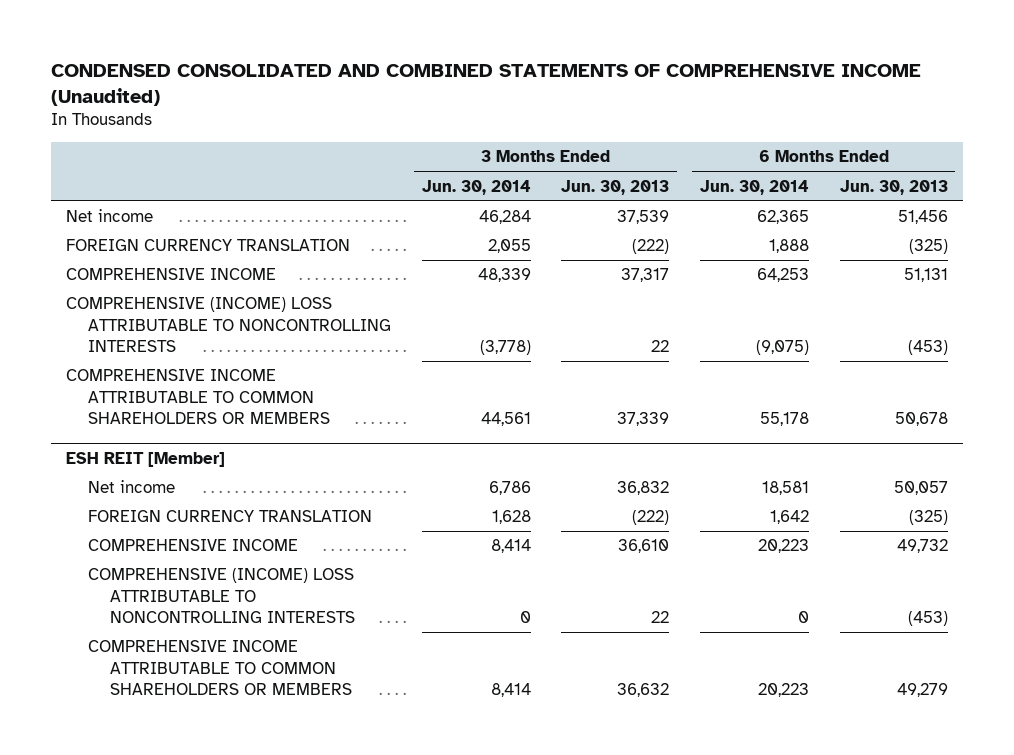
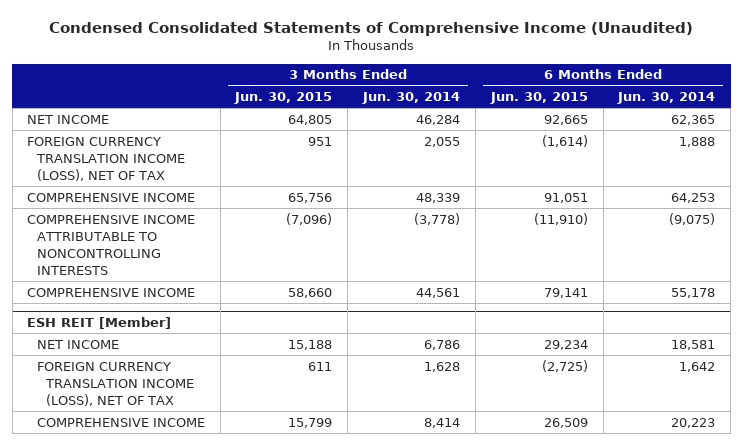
[50,63,921,106] CONDENSED CONSOLIDATED AND COMBINED STATEMENTS OF COMPREHENSIVE INCOME (Unaudited) -> [49,21,694,36] Condensed Consolidated Statements of Comprehensive Income (Unaudited)
[561,179,670,195] Jun. 30, 2013 -> none
[839,179,948,195] Jun. 30, 2013 -> none
none -> [234,92,333,105] Jun. 30, 2015
none -> [489,92,588,105] Jun. 30, 2015
[65,209,153,223] Net income -> [27,114,110,124] NET INCOME
[65,239,350,252] FOREIGN CURRENCY TRANSLATION -> [27,136,185,181] FOREIGN CURRENCY TRANSLATION INCOME (LOSS), NET OF TAX
[65,297,392,353] COMPREHENSIVE (INCOME) LOSS ATTRIBUTABLE TO NONCONTROLLING INTERESTS -> [27,214,196,275] COMPREHENSIVE INCOME ATTRIBUTABLE TO NONCONTROLLING INTERESTS
[65,369,331,425] COMPREHENSIVE INCOME ATTRIBUTABLE TO COMMON SHAREHOLDERS OR MEMBERS -> [27,287,196,297] COMPREHENSIVE INCOME
[88,480,176,494] Net income -> [36,339,119,349] NET INCOME
[88,510,373,523] FOREIGN CURRENCY TRANSLATION -> [36,361,194,406] FOREIGN CURRENCY TRANSLATION INCOME (LOSS), NET OF TAX
[88,568,356,624] COMPREHENSIVE (INCOME) LOSS ATTRIBUTABLE TO NONCONTROLLING INTERESTS -> none
[88,640,353,696] COMPREHENSIVE INCOME ATTRIBUTABLE TO COMMON SHAREHOLDERS OR MEMBERS -> none

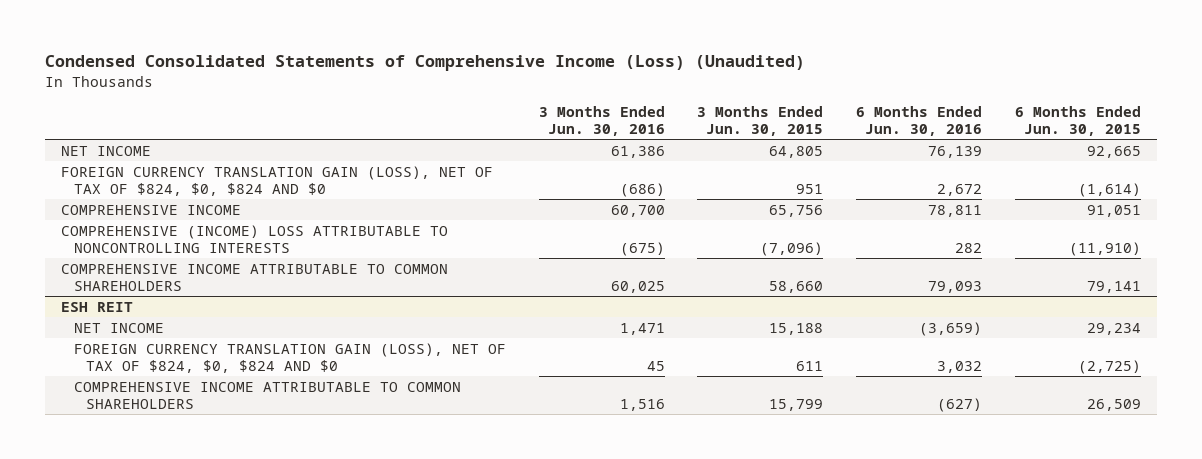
[49,21,694,36] Condensed Consolidated Statements of Comprehensive Income (Unaudited) -> [44,55,805,72] Condensed Consolidated Statements of Comprehensive Income (Loss) (Unaudited)
[362,92,461,105] Jun. 30, 2014 -> none
[617,92,716,105] Jun. 30, 2014 -> none
none -> [538,106,665,136] 3 Months Ended Jun. 30, 2016
none -> [855,106,982,136] 6 Months Ended Jun. 30, 2016
[27,136,185,181] FOREIGN CURRENCY TRANSLATION INCOME (LOSS), NET OF TAX -> [61,165,494,196] FOREIGN CURRENCY TRANSLATION GAIN (LOSS), NET OF TAX OF $824, $0, $824 AND $0
[27,214,196,275] COMPREHENSIVE INCOME ATTRIBUTABLE TO NONCONTROLLING INTERESTS -> [61,224,449,253] COMPREHENSIVE (INCOME) LOSS ATTRIBUTABLE TO NONCONTROLLING INTERESTS
[27,287,196,297] COMPREHENSIVE INCOME -> [61,263,449,291] COMPREHENSIVE INCOME ATTRIBUTABLE TO COMMON SHAREHOLDERS
[27,317,172,330] ESH REIT [Member] -> [61,301,134,312] ESH REIT
[36,361,194,406] FOREIGN CURRENCY TRANSLATION INCOME (LOSS), NET OF TAX -> [73,342,506,373] FOREIGN CURRENCY TRANSLATION GAIN (LOSS), NET OF TAX OF $824, $0, $824 AND $0
[36,417,205,427] COMPREHENSIVE INCOME -> [73,381,461,409] COMPREHENSIVE INCOME ATTRIBUTABLE TO COMMON SHAREHOLDERS

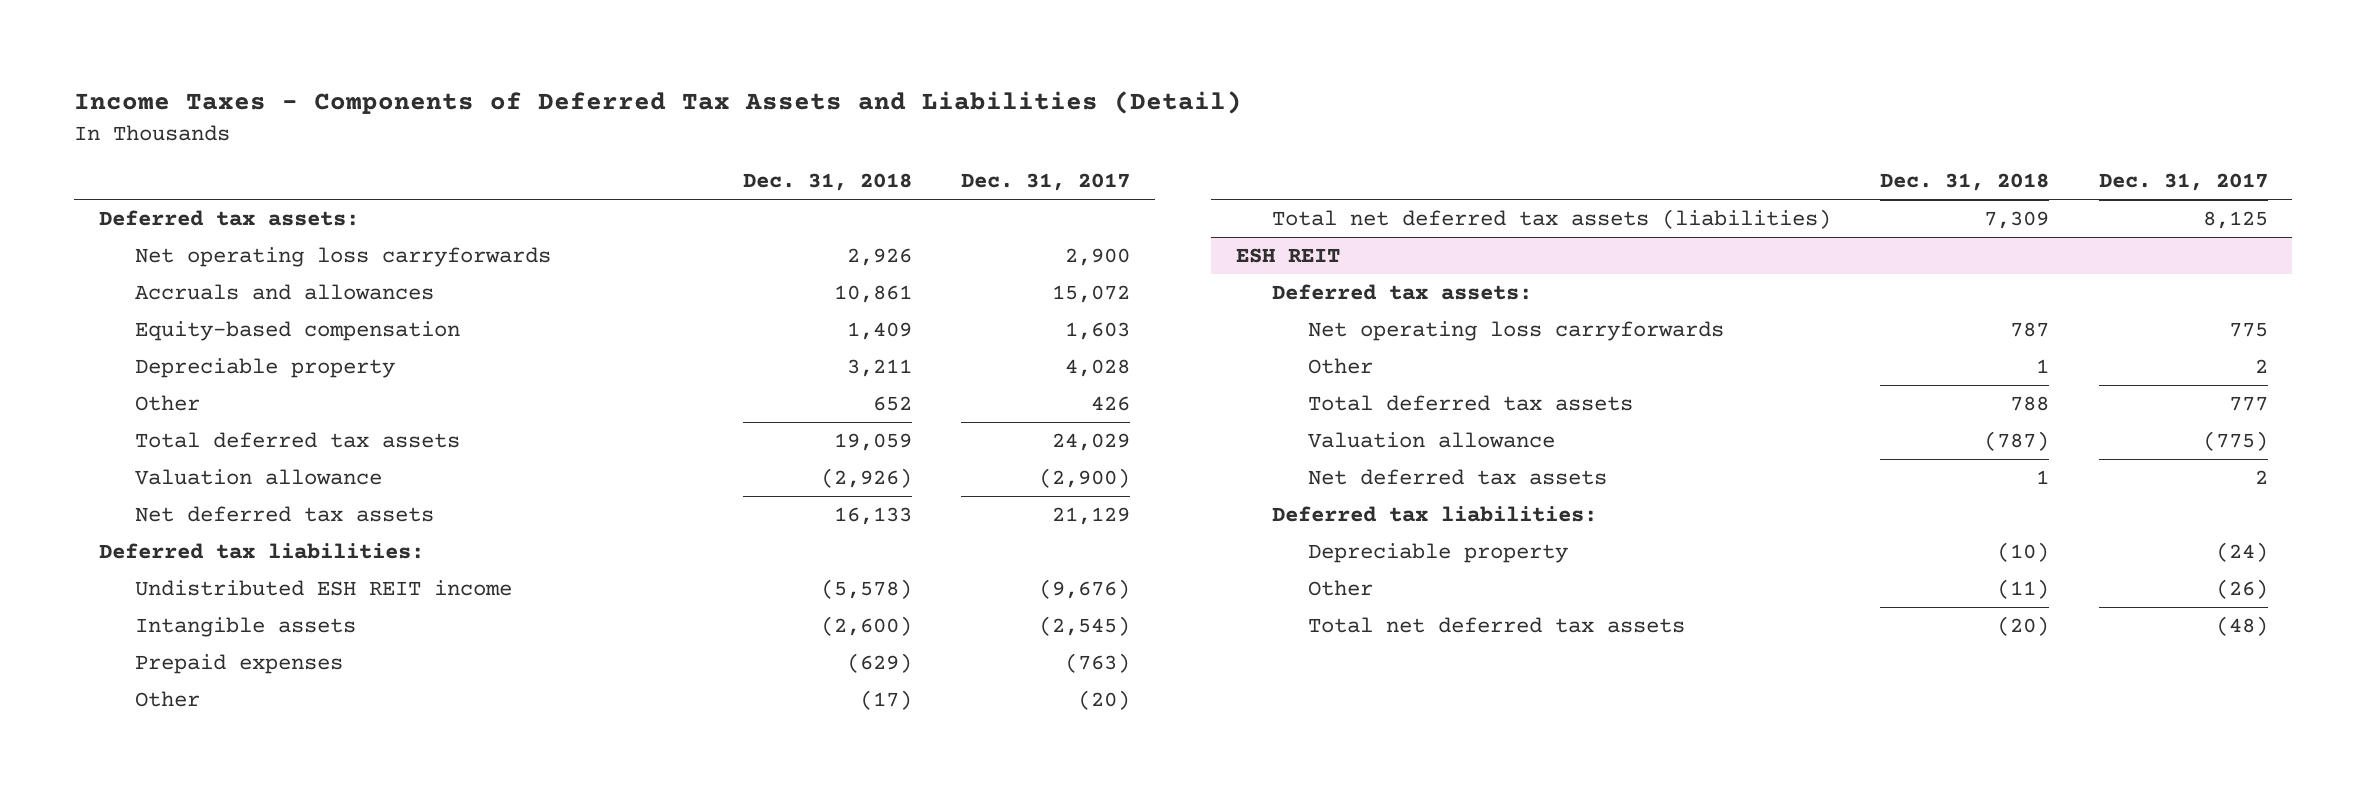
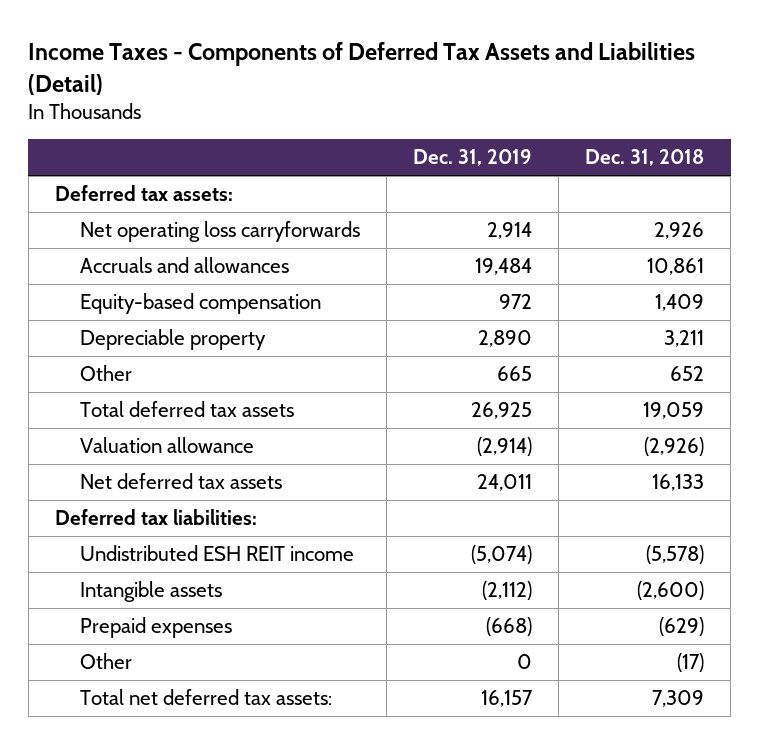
[961,173,1131,192] Dec. 31, 2017 -> none
none -> [413,149,533,167] Dec. 31, 2019
[1236,248,1341,264] ESH REIT -> none
[1271,284,1532,301] Deferred tax assets: -> none
[1307,321,1724,342] Net operating loss carryforwards -> none
[1307,358,1373,375] Other -> none
[1307,395,1633,412] Total deferred tax assets -> none
[1307,432,1555,449] Valuation allowance -> none
[1307,469,1607,486] Net deferred tax assets -> none
[1271,506,1597,523] Deferred tax liabilities: -> none
[1307,543,1568,564] Depreciable property -> none
[1307,580,1373,597] Other -> none
[1307,617,1685,634] Total net deferred tax assets -> none
[1271,209,1831,230] Total net deferred tax assets (liabilities) -> [79,688,332,705] Total net deferred tax assets:

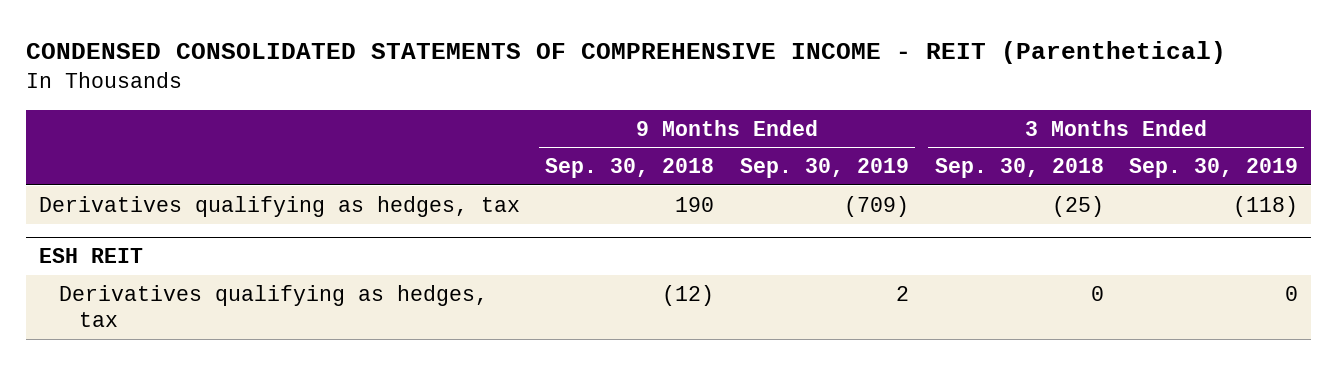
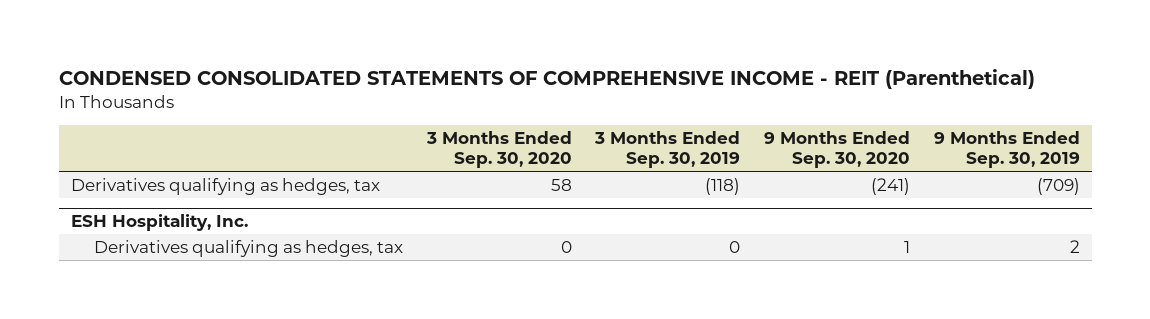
[545,158,715,179] Sep. 30, 2018 -> none
[934,158,1104,179] Sep. 30, 2018 -> none
none -> [425,131,572,169] 3 Months Ended Sep. 30, 2020
none -> [764,131,911,169] 9 Months Ended Sep. 30, 2020
[38,247,143,263] ESH REIT -> [70,213,248,231] ESH Hospitality, Inc.

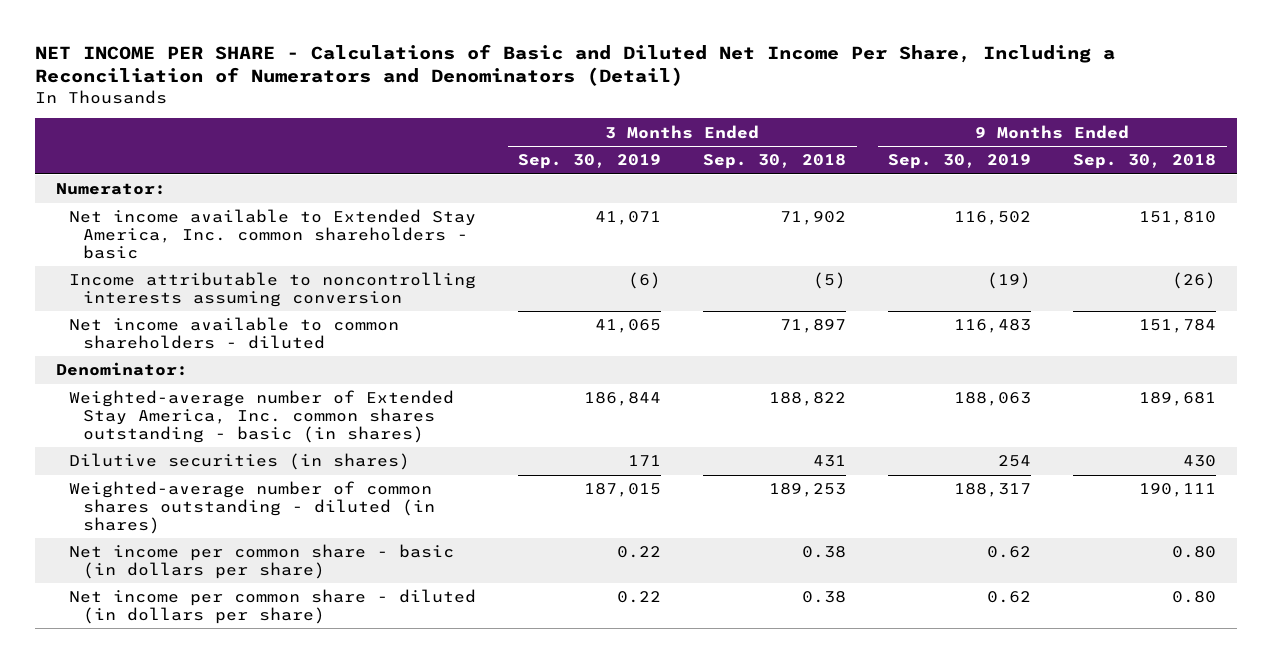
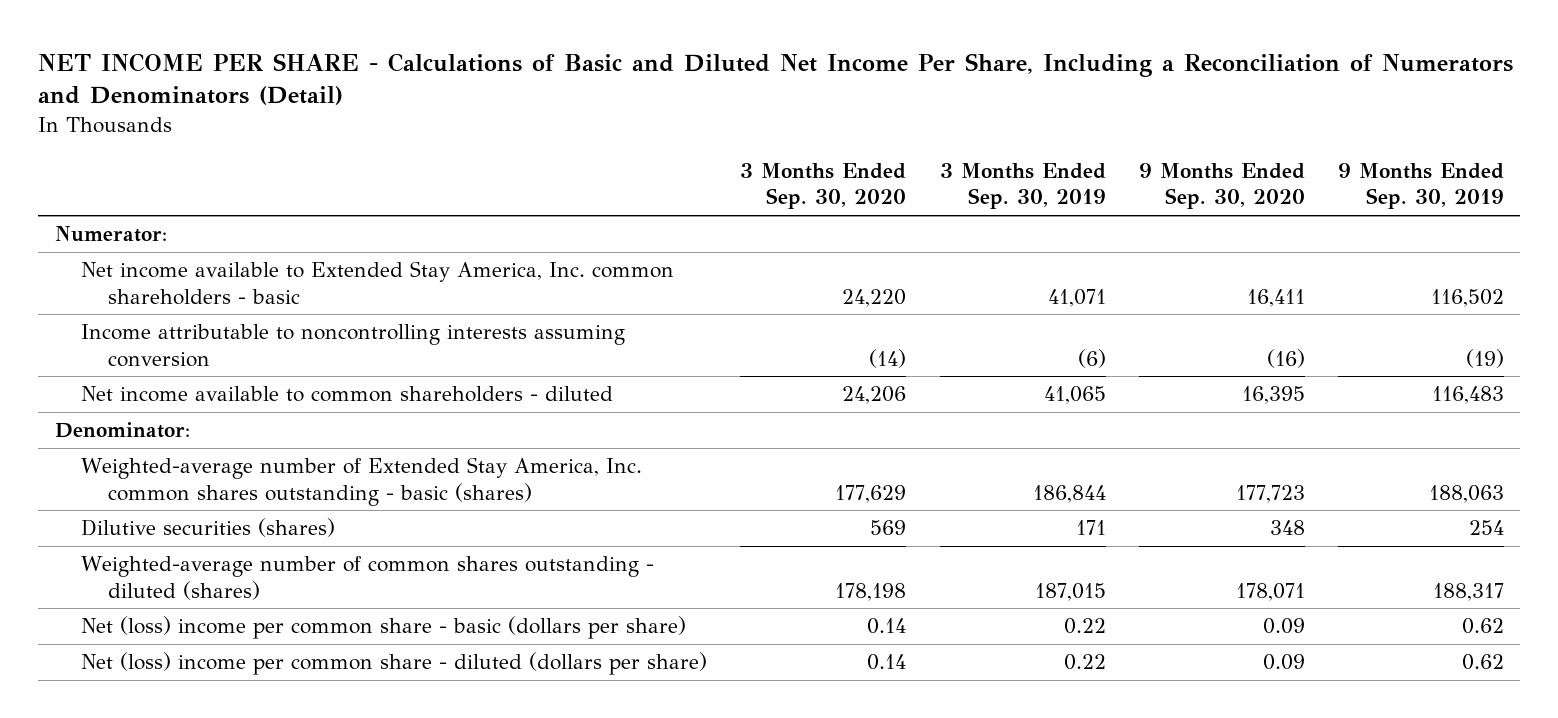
[703,154,847,170] Sep. 30, 2018 -> none
[1073,154,1217,170] Sep. 30, 2018 -> none
none -> [740,163,907,210] 3 Months Ended Sep. 30, 2020
none -> [1138,163,1305,210] 9 Months Ended Sep. 30, 2020
[69,390,455,443] Weighted-average number of Extended Stay America, Inc. common shares outstanding - basic (in shares) -> [81,457,643,506] Weighted-average number of Extended Stay America, Inc. common shares outstanding - basic (shares)
[69,453,411,471] Dilutive securities (in shares) -> [81,518,336,538] Dilutive securities (shares)
[69,481,435,534] Weighted-average number of common shares outstanding - diluted (in shares) -> [81,556,655,600] Weighted-average number of common shares outstanding - diluted (shares)
[69,544,455,580] Net income per common share - basic (in dollars per share) -> [81,616,687,640] Net (loss) income per common share - basic (dollars per share)
[69,589,477,625] Net income per common share - diluted (in dollars per share) -> [81,652,708,676] Net (loss) income per common share - diluted (dollars per share)

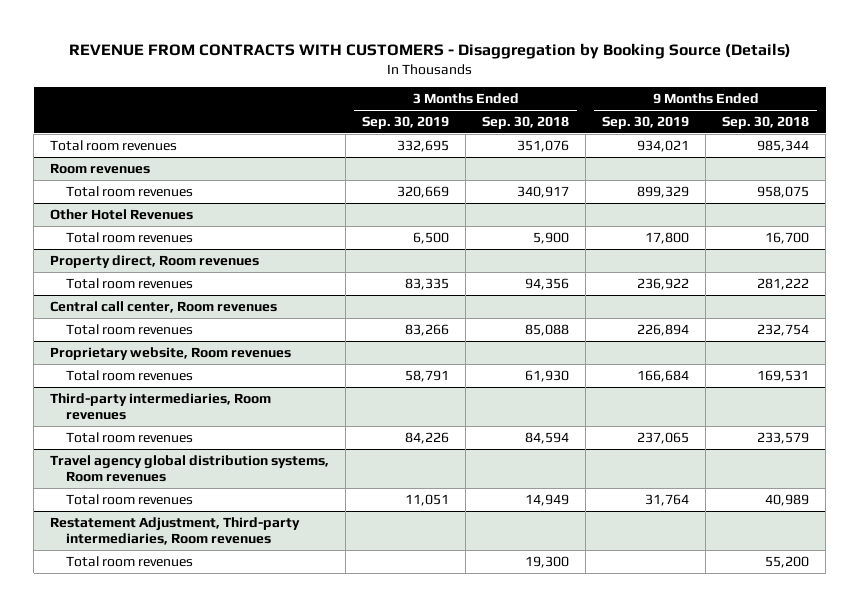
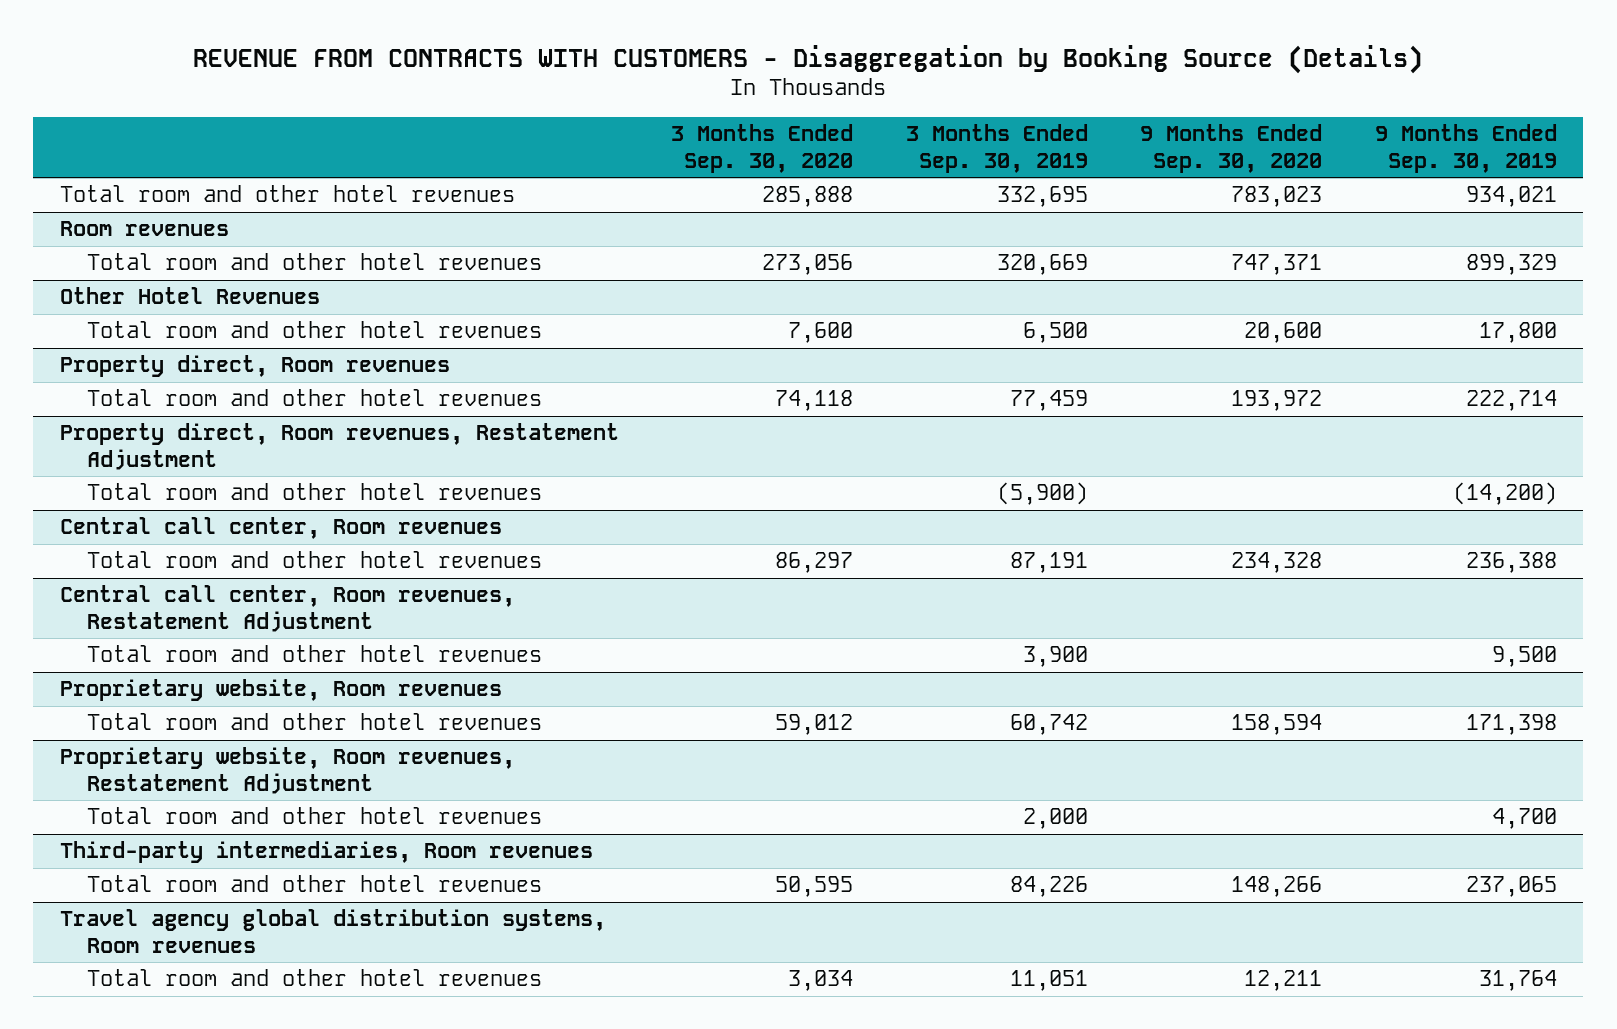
[482,115,570,129] Sep. 30, 2018 -> none
[722,115,810,129] Sep. 30, 2018 -> none
none -> [671,124,854,173] 3 Months Ended Sep. 30, 2020
none -> [1140,124,1323,173] 9 Months Ended Sep. 30, 2020
[50,139,178,151] Total room revenues -> [59,185,515,203] Total room and other hotel revenues
[65,185,193,197] Total room revenues -> [87,253,543,271] Total room and other hotel revenues
[65,231,193,243] Total room revenues -> [87,321,543,339] Total room and other hotel revenues
[65,277,193,289] Total room revenues -> [87,389,543,407] Total room and other hotel revenues
[405,277,450,290] 83,335 -> [1009,390,1088,412] 77,459
[637,277,690,290] 236,922 -> [1466,390,1558,412] 222,714
none -> [59,423,619,470] Property direct, Room revenues, Restatement Adjustment
none -> [87,483,543,501] Total room and other hotel revenues
[65,323,193,335] Total room revenues -> [87,551,543,569] Total room and other hotel revenues
[405,323,450,336] 83,266 -> [1009,552,1088,574] 87,191
[637,323,690,336] 226,894 -> [1466,552,1558,574] 236,388
none -> [59,585,515,632] Central call center, Room revenues, Restatement Adjustment
none -> [87,645,543,663] Total room and other hotel revenues
[65,369,193,381] Total room revenues -> [87,713,543,731] Total room and other hotel revenues
[405,369,450,382] 58,791 -> [1009,714,1088,736] 60,742
[637,369,690,382] 166,684 -> [1466,714,1558,736] 171,398
none -> [59,747,515,794] Proprietary website, Room revenues, Restatement Adjustment
none -> [87,807,543,825] Total room and other hotel revenues
[65,431,193,443] Total room revenues -> [87,875,543,893] Total room and other hotel revenues
[50,516,301,546] Restatement Adjustment, Third-party intermediaries, Room revenues -> none
[65,555,193,567] Total room revenues -> none
[65,493,193,505] Total room revenues -> [87,969,543,987] Total room and other hotel revenues

